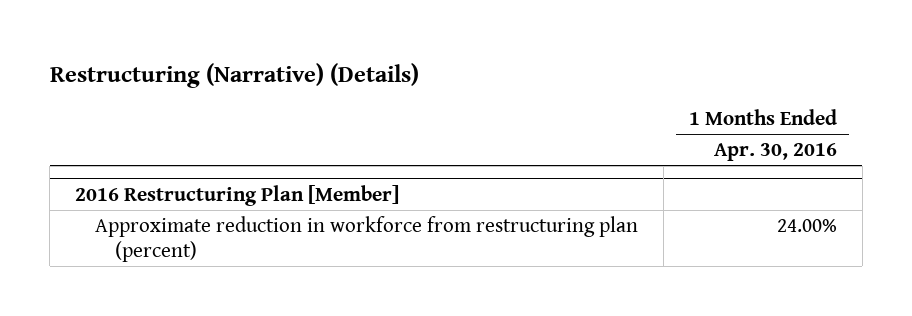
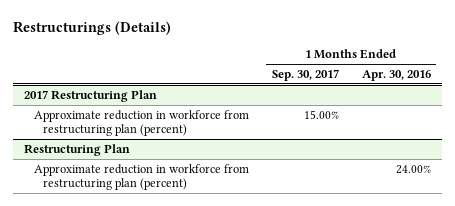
[49,63,419,89] Restructuring (Narrative) (Details) -> [12,21,171,36] Restructurings (Details)
none -> [271,69,339,82] Sep. 30, 2017
none -> [24,89,158,102] 2017 Restructuring Plan
none -> [33,109,249,137] Approximate reduction in workforce from restructuring plan (percent)
[75,184,400,206] 2016 Restructuring Plan [Member] -> [24,143,131,156] Restructuring Plan

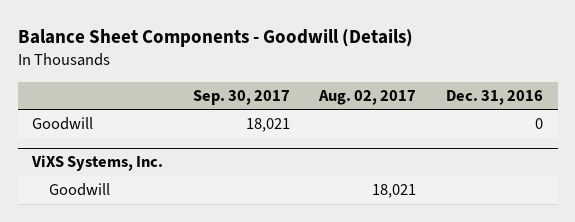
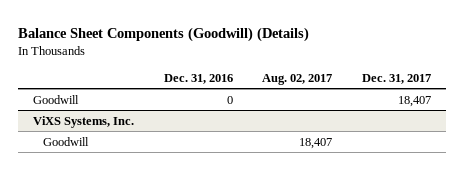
[17,29,413,48] Balance Sheet Components - Goodwill (Details) -> [18,26,310,42] Balance Sheet Components (Goodwill) (Details)
[192,89,290,105] Sep. 30, 2017 -> none
none -> [361,73,431,84] Dec. 31, 2017
[372,184,417,199] 18,021 -> [299,137,333,149] 18,407

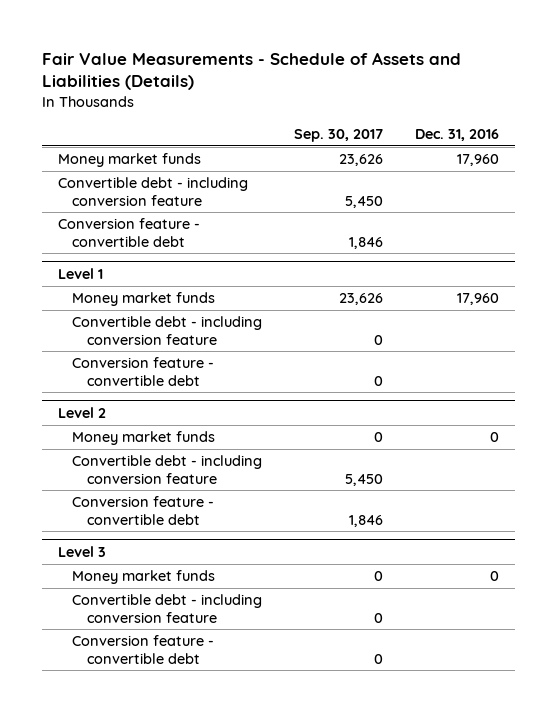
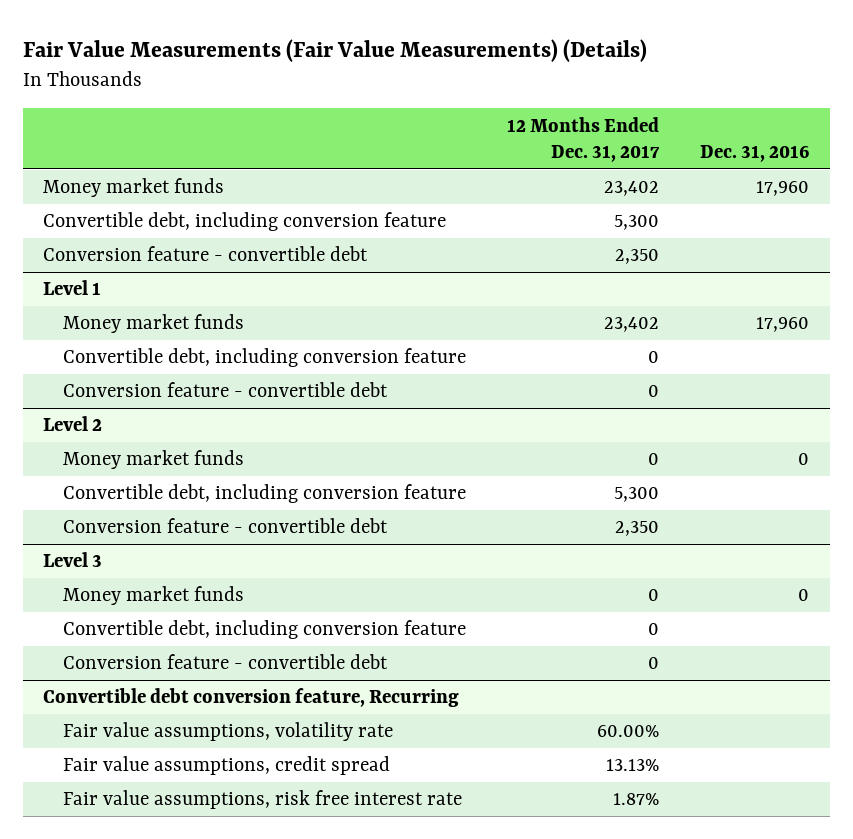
[41,51,461,91] Fair Value Measurements - Schedule of Assets and Liabilities (Details) -> [22,38,647,62] Fair Value Measurements (Fair Value Measurements) (Details)
[294,129,384,143] Sep. 30, 2017 -> none
none -> [506,116,660,163] 12 Months Ended Dec. 31, 2017
[57,177,248,206] Convertible debt - including conversion feature -> [43,212,447,232] Convertible debt, including conversion feature
[72,316,263,345] Convertible debt - including conversion feature -> [62,348,466,368] Convertible debt, including conversion feature
[72,455,263,484] Convertible debt - including conversion feature -> [62,484,466,504] Convertible debt, including conversion feature
[72,594,263,623] Convertible debt - including conversion feature -> [62,620,466,640] Convertible debt, including conversion feature
none -> [43,688,460,708] Convertible debt conversion feature, Recurring
none -> [62,722,393,742] Fair value assumptions, volatility rate
none -> [62,756,390,776] Fair value assumptions, credit spread
none -> [62,790,462,810] Fair value assumptions, risk free interest rate

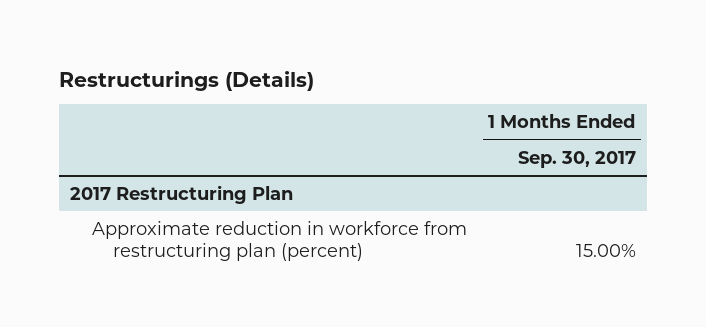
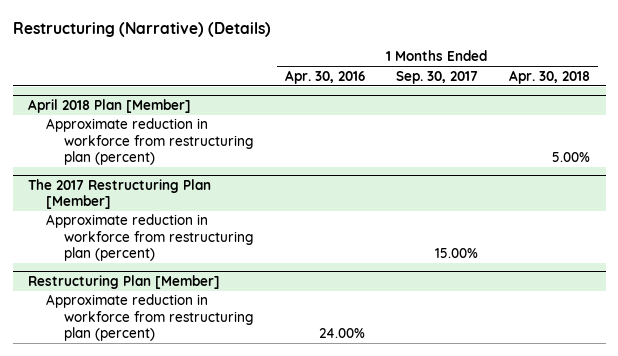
[58,70,314,91] Restructurings (Details) -> [12,21,271,37] Restructuring (Narrative) (Details)
none -> [284,69,365,84] Apr. 30, 2016
none -> [508,69,590,84] Apr. 30, 2018
none -> [28,98,192,113] April 2018 Plan [Member]
none -> [46,118,254,166] Approximate reduction in workforce from restructuring plan (percent)
[70,184,294,204] 2017 Restructuring Plan -> [28,178,212,209] The 2017 Restructuring Plan [Member]
none -> [28,274,221,289] Restructuring Plan [Member]
none -> [46,294,254,342] Approximate reduction in workforce from restructuring plan (percent)

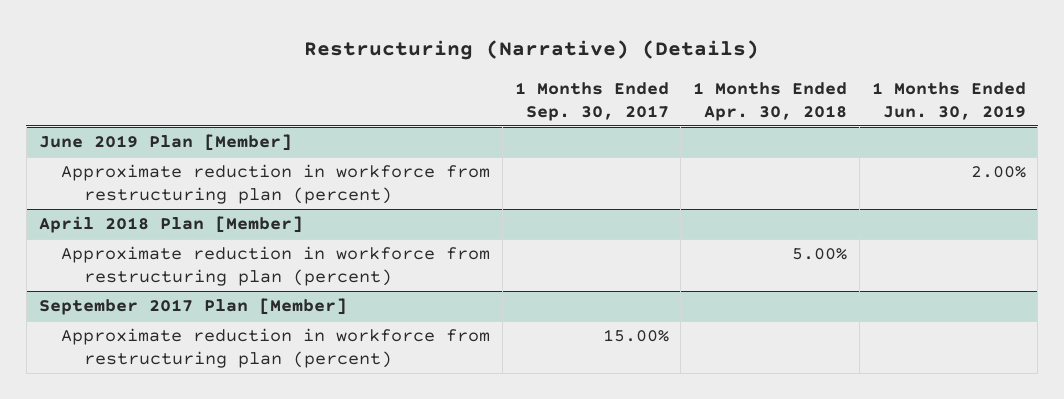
[284,69,365,84] Apr. 30, 2016 -> none
none -> [871,81,1026,120] 1 Months Ended Jun. 30, 2019
none -> [38,134,292,152] June 2019 Plan [Member]
none -> [61,164,491,205] Approximate reduction in workforce from restructuring plan (percent)
[28,178,212,209] The 2017 Restructuring Plan [Member] -> [38,298,347,316] September 2017 Plan [Member]
[28,274,221,289] Restructuring Plan [Member] -> none
[46,294,254,342] Approximate reduction in workforce from restructuring plan (percent) -> none

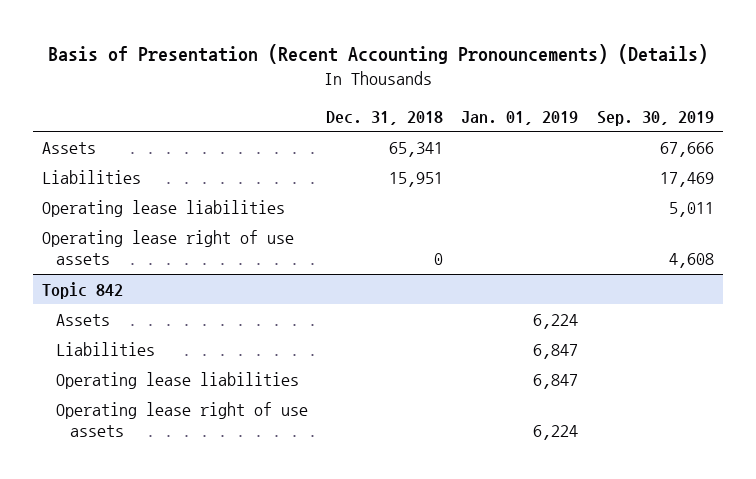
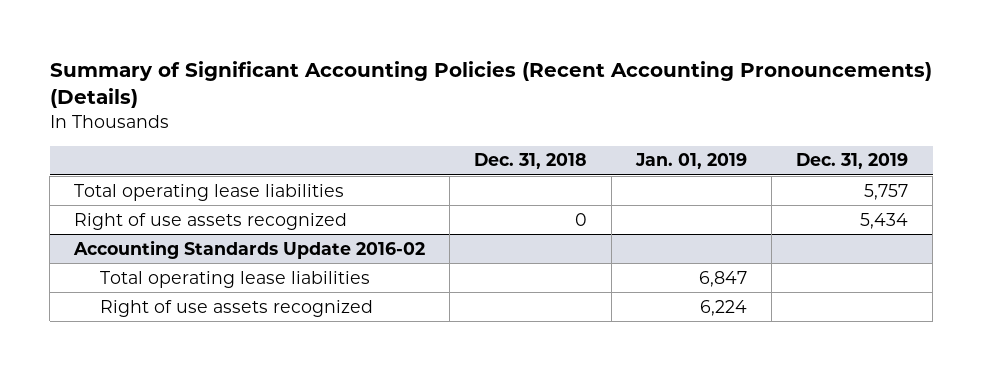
[47,44,708,65] Basis of Presentation (Recent Accounting Pronouncements) (Details) -> [49,61,932,109] Summary of Significant Accounting Policies (Recent Accounting Pronouncements) (Details)
[596,110,714,126] Sep. 30, 2019 -> none
none -> [796,153,909,170] Dec. 31, 2019
[41,141,96,154] Assets -> none
[41,169,141,184] Liabilities -> none
[56,313,111,326] Assets -> none
[56,341,156,356] Liabilities -> none
[41,199,285,217] Operating lease liabilities -> [74,183,345,201] Total operating lease liabilities
[41,229,294,266] Operating lease right of use assets -> [74,212,348,230] Right of use assets recognized
[41,281,123,299] Topic 842 -> [73,239,426,259] Accounting Standards Update 2016-02
[56,371,300,389] Operating lease liabilities -> [100,270,371,288] Total operating lease liabilities
[56,401,309,438] Operating lease right of use assets -> [100,299,374,317] Right of use assets recognized

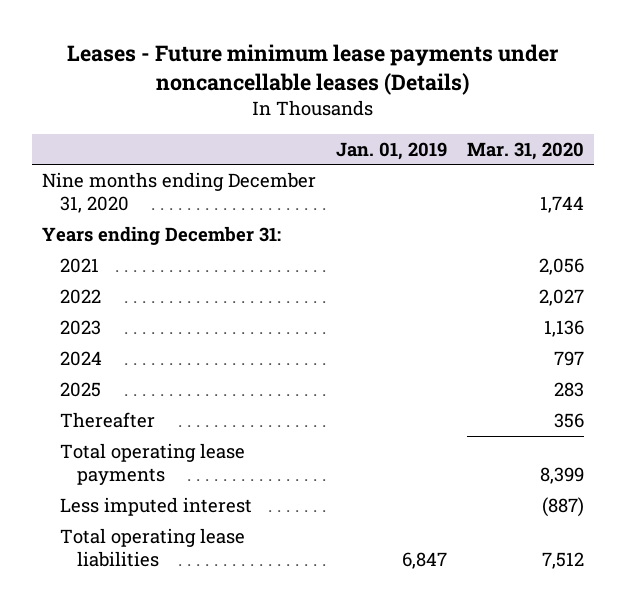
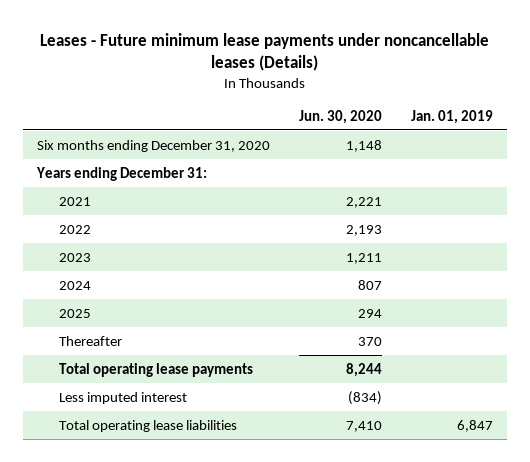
[466,141,584,160] Mar. 31, 2020 -> none
none -> [299,109,383,124] Jun. 30, 2020
[41,172,316,214] Nine months ending December 31, 2020 -> [37,139,271,152] Six months ending December 31, 2020

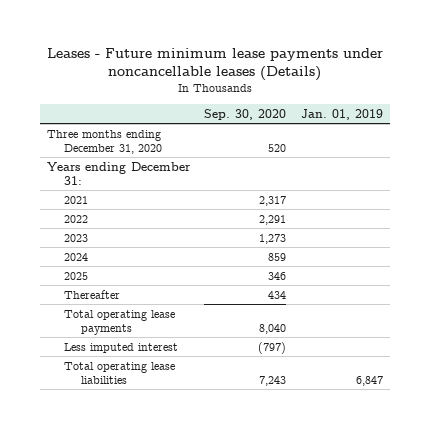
[299,109,383,124] Jun. 30, 2020 -> none
none -> [204,108,287,120] Sep. 30, 2020
[37,139,271,152] Six months ending December 31, 2020 -> [47,129,163,154] Three months ending December 31, 2020

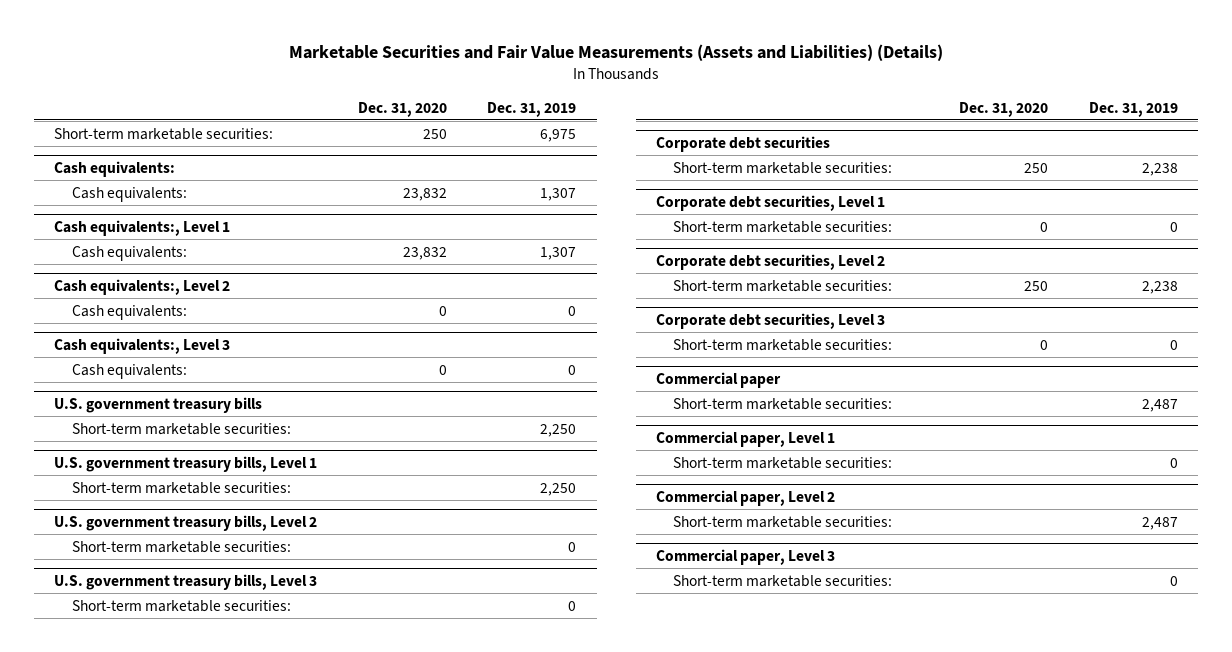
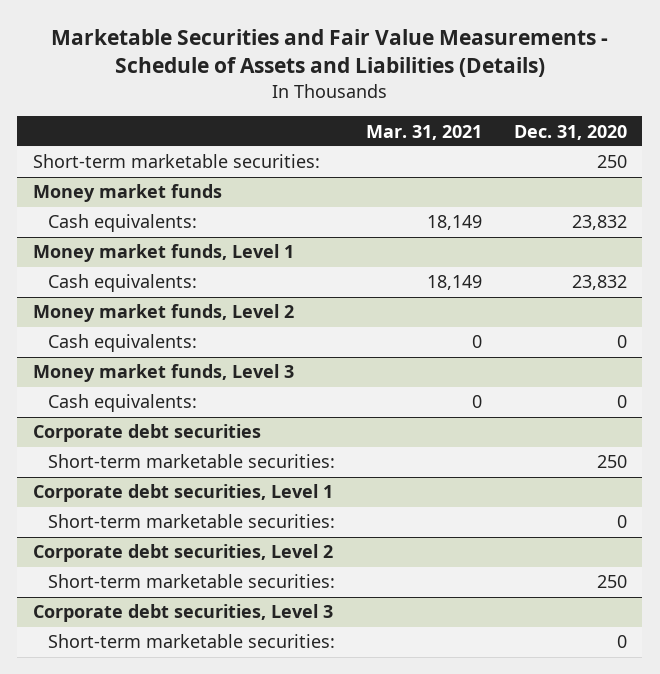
[289,44,944,62] Marketable Securities and Fair Value Measurements (Assets and Liabilities) (Details) -> [50,29,608,78] Marketable Securities and Fair Value Measurements - Schedule of Assets and Liabilities (Details)
[487,101,577,117] Dec. 31, 2019 -> none
none -> [366,124,483,140] Mar. 31, 2021
[54,161,176,178] Cash equivalents: -> [32,184,222,203] Money market funds
[54,220,231,237] Cash equivalents:, Level 1 -> [32,244,294,263] Money market funds, Level 1
[54,279,231,296] Cash equivalents:, Level 2 -> none
[71,304,187,320] Cash equivalents: -> none
[54,338,231,355] Cash equivalents:, Level 3 -> none
[71,363,187,379] Cash equivalents: -> none
[54,397,263,414] U.S. government treasury bills -> none
[71,422,291,435] Short-term marketable securities: -> none
[54,456,318,473] U.S. government treasury bills, Level 1 -> none
[71,481,291,494] Short-term marketable securities: -> none
[54,515,318,532] U.S. government treasury bills, Level 2 -> none
[71,540,291,553] Short-term marketable securities: -> none
[54,574,318,591] U.S. government treasury bills, Level 3 -> none
[71,599,291,612] Short-term marketable securities: -> none
none -> [32,304,294,323] Money market funds, Level 2
none -> [47,334,197,353] Cash equivalents:
none -> [32,364,294,383] Money market funds, Level 3
none -> [47,394,197,413] Cash equivalents:
[655,372,781,389] Commercial paper -> none
[673,397,893,410] Short-term marketable securities: -> none
[655,431,835,448] Commercial paper, Level 1 -> none
[673,456,893,469] Short-term marketable securities: -> none
[655,490,835,507] Commercial paper, Level 2 -> none
[673,515,893,528] Short-term marketable securities: -> none
[655,549,835,566] Commercial paper, Level 3 -> none
[673,574,893,587] Short-term marketable securities: -> none

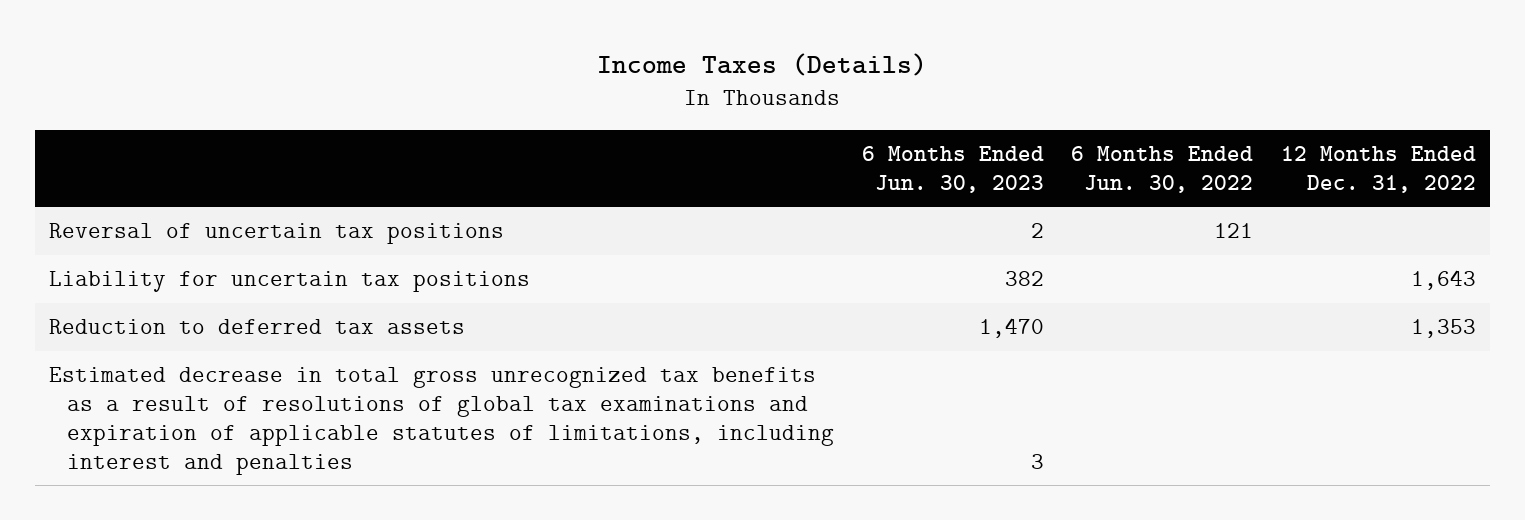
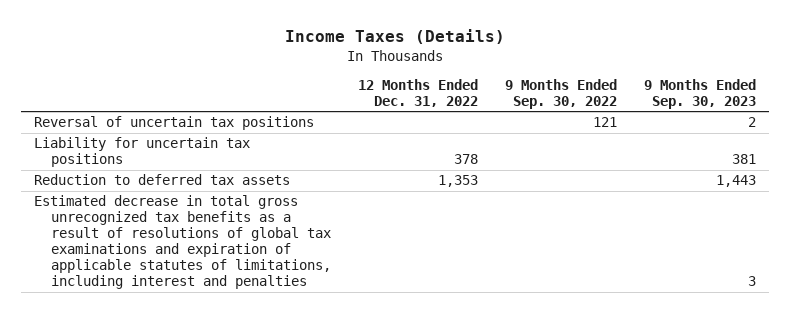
[861,145,1044,193] 6 Months Ended Jun. 30, 2023 -> none
[1071,145,1254,193] 6 Months Ended Jun. 30, 2022 -> none
none -> [504,78,617,109] 9 Months Ended Sep. 30, 2022
none -> [643,78,756,109] 9 Months Ended Sep. 30, 2023
[1410,270,1476,291] 1,643 -> [453,154,478,165] 378

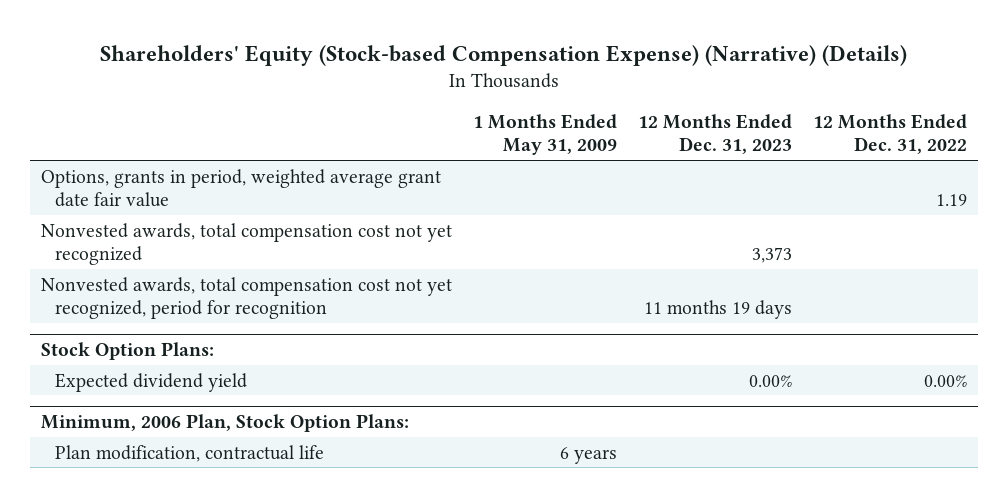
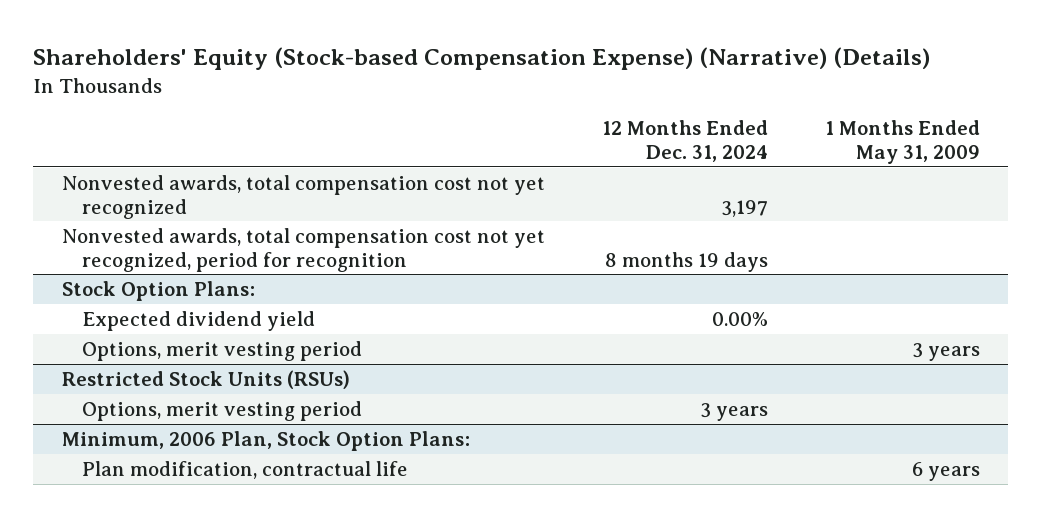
[638,113,793,155] 12 Months Ended Dec. 31, 2023 -> none
[813,113,968,155] 12 Months Ended Dec. 31, 2022 -> none
none -> [601,120,768,162] 12 Months Ended Dec. 31, 2024
[40,168,441,207] Options, grants in period, weighted average grant date fair value -> none
none -> [82,340,363,361] Options, merit vesting period
none -> [61,369,350,389] Restricted Stock Units (RSUs)
none -> [82,400,363,421] Options, merit vesting period

